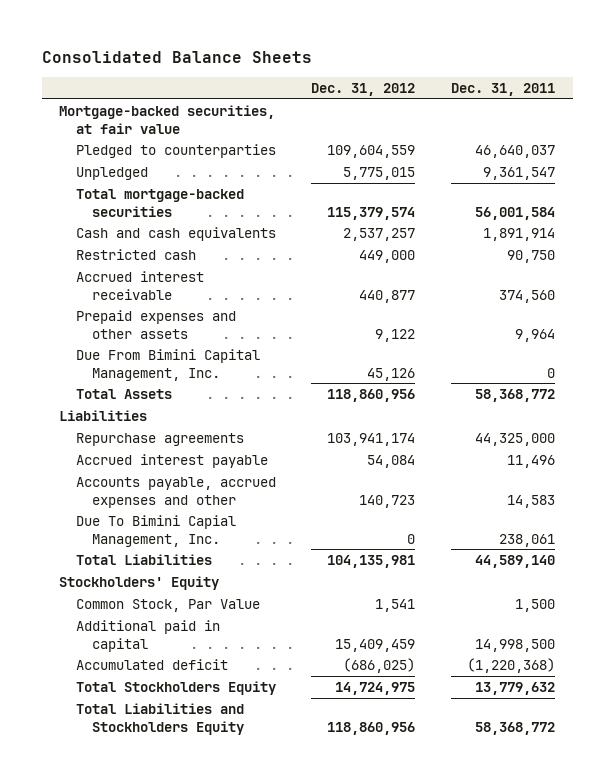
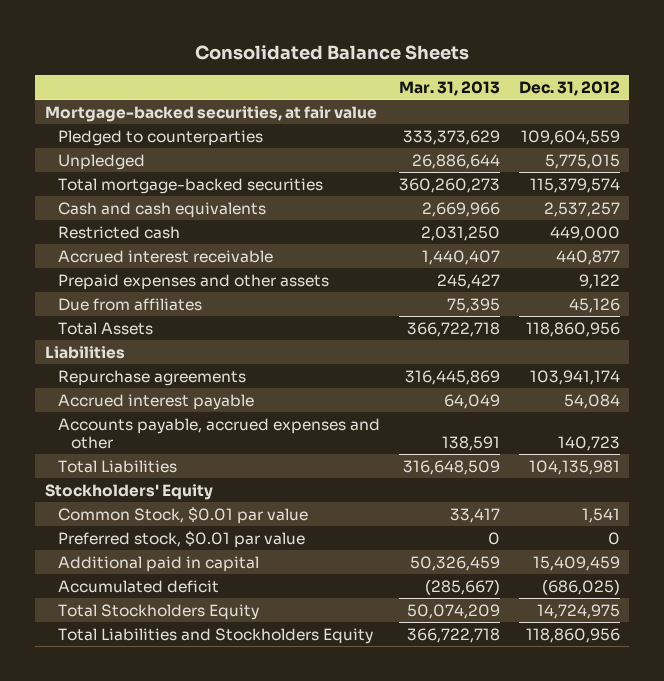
[450,83,555,97] Dec. 31, 2011 -> none
none -> [398,80,500,96] Mar. 31, 2013
[75,348,260,381] Due From Bimini Capital Management, Inc. -> [57,297,202,311] Due from affiliates
[75,514,236,547] Due To Bimini Capial Management, Inc. -> none
[75,598,260,612] Common Stock, Par Value -> [57,506,308,524] Common Stock, $0.01 par value
none -> [57,530,305,548] Preferred stock, $0.01 par value

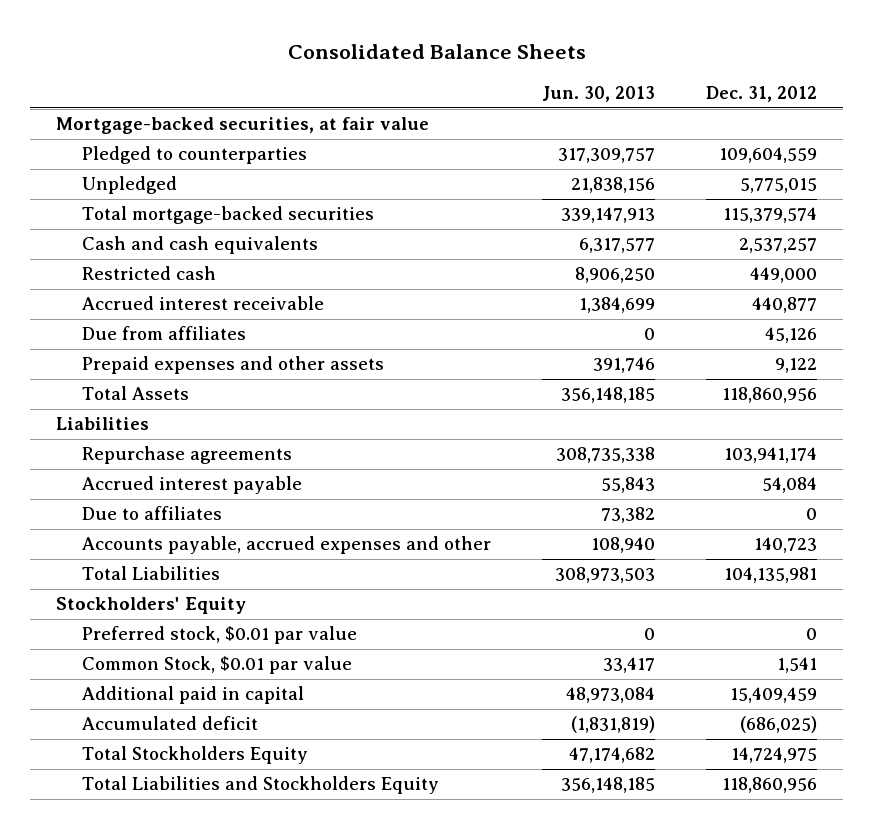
[398,80,500,96] Mar. 31, 2013 -> none
none -> [541,86,655,103] Jun. 30, 2013
[57,273,329,290] Prepaid expenses and other assets -> [81,356,384,375] Prepaid expenses and other assets
none -> [81,506,222,521] Due to affiliates
[57,506,308,524] Common Stock, $0.01 par value -> [81,656,352,675] Common Stock, $0.01 par value

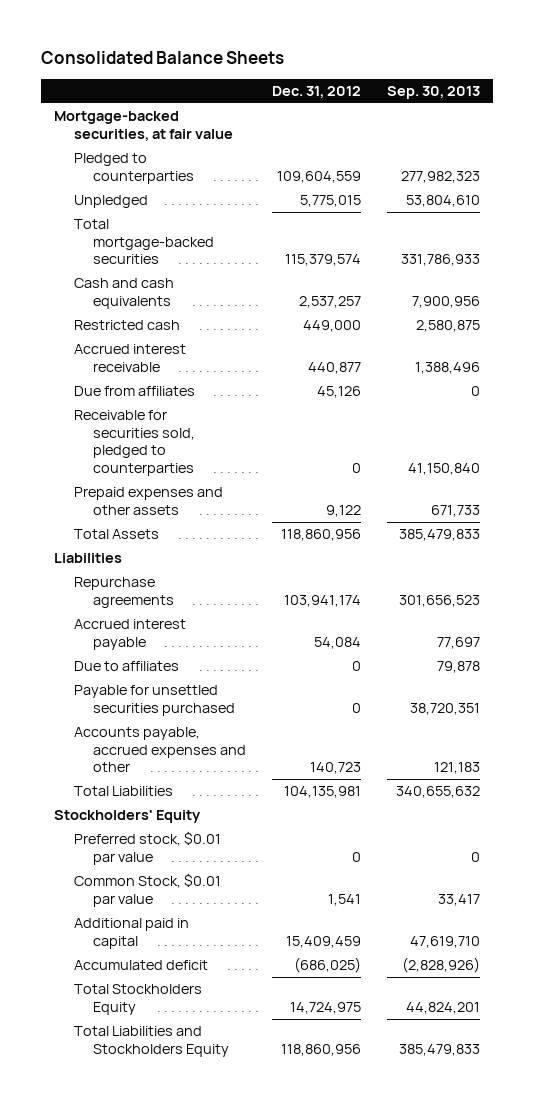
[541,86,655,103] Jun. 30, 2013 -> none
none -> [386,86,480,100] Sep. 30, 2013
none -> [73,410,196,477] Receivable for securities sold, pledged to counterparties
none -> [73,685,236,716] Payable for unsettled securities purchased

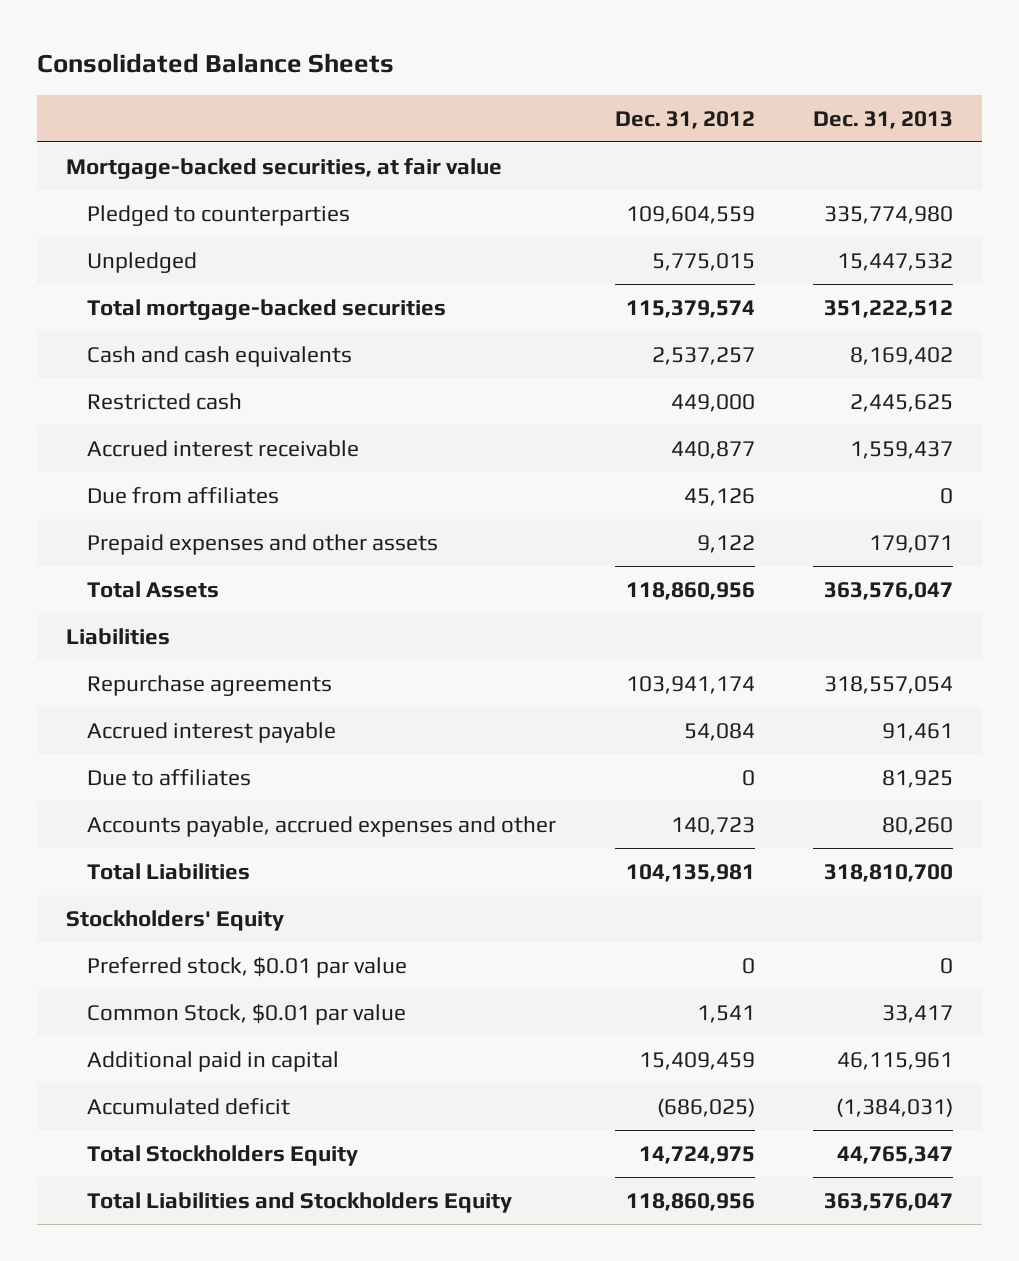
[386,86,480,100] Sep. 30, 2013 -> none
none -> [813,110,954,129] Dec. 31, 2013
[73,410,196,477] Receivable for securities sold, pledged to counterparties -> none
[73,685,236,716] Payable for unsettled securities purchased -> none

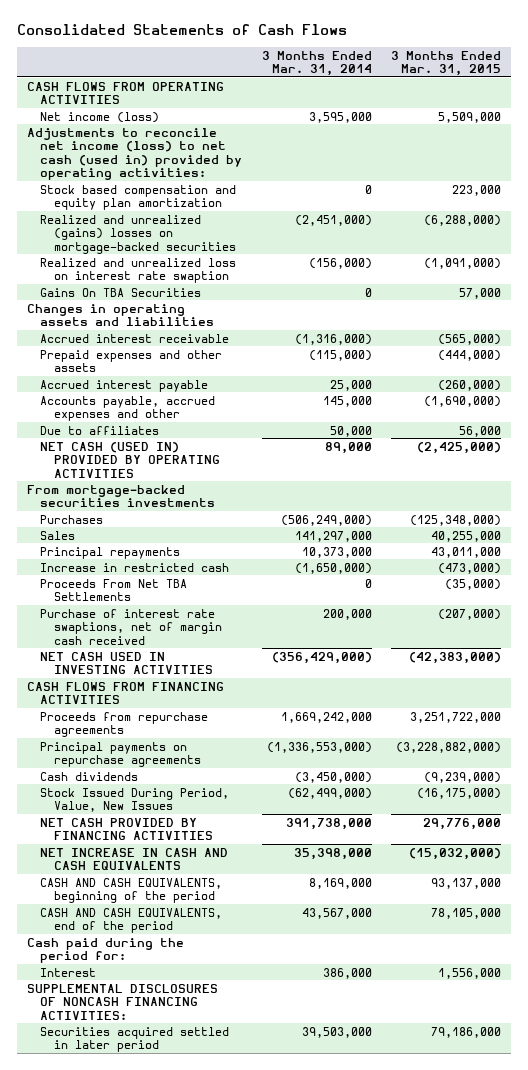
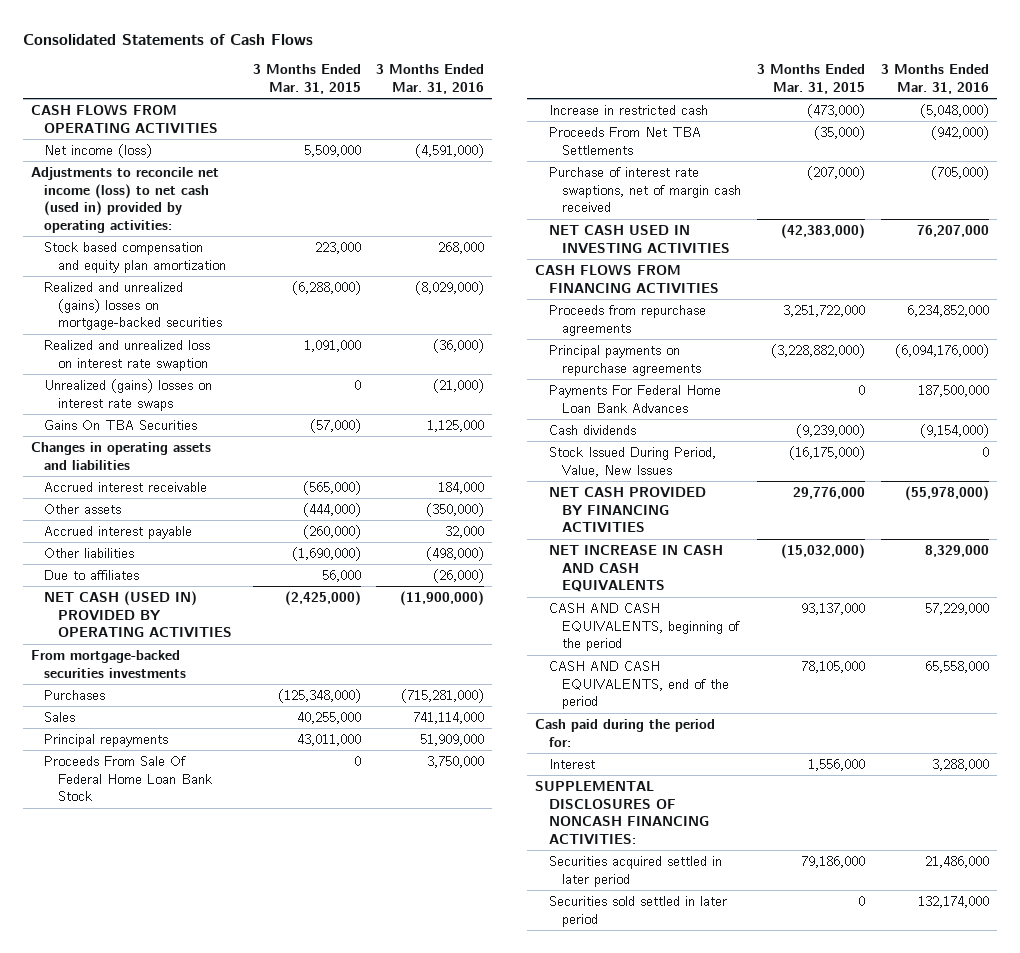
[261,50,372,77] 3 Months Ended Mar. 31, 2014 -> none
none -> [376,64,485,95] 3 Months Ended Mar. 31, 2016
[424,257,502,269] (1,091,000) -> [303,339,361,352] 1,091,000
none -> [44,378,213,411] Unrealized (gains) losses on interest rate swaps
[459,287,502,299] 57,000 -> [309,418,361,433] (57,000)
[40,349,223,373] Prepaid expenses and other assets -> [44,503,122,514] Other assets
[40,395,216,422] Accounts payable, accrued expenses and other -> [44,547,135,558] Other liabilities
none -> [44,755,212,802] Proceeds From Sale Of Federal Home Loan Bank Stock
none -> [548,384,721,413] Payments For Federal Home Loan Bank Advances
none -> [548,895,727,927] Securities sold settled in later period

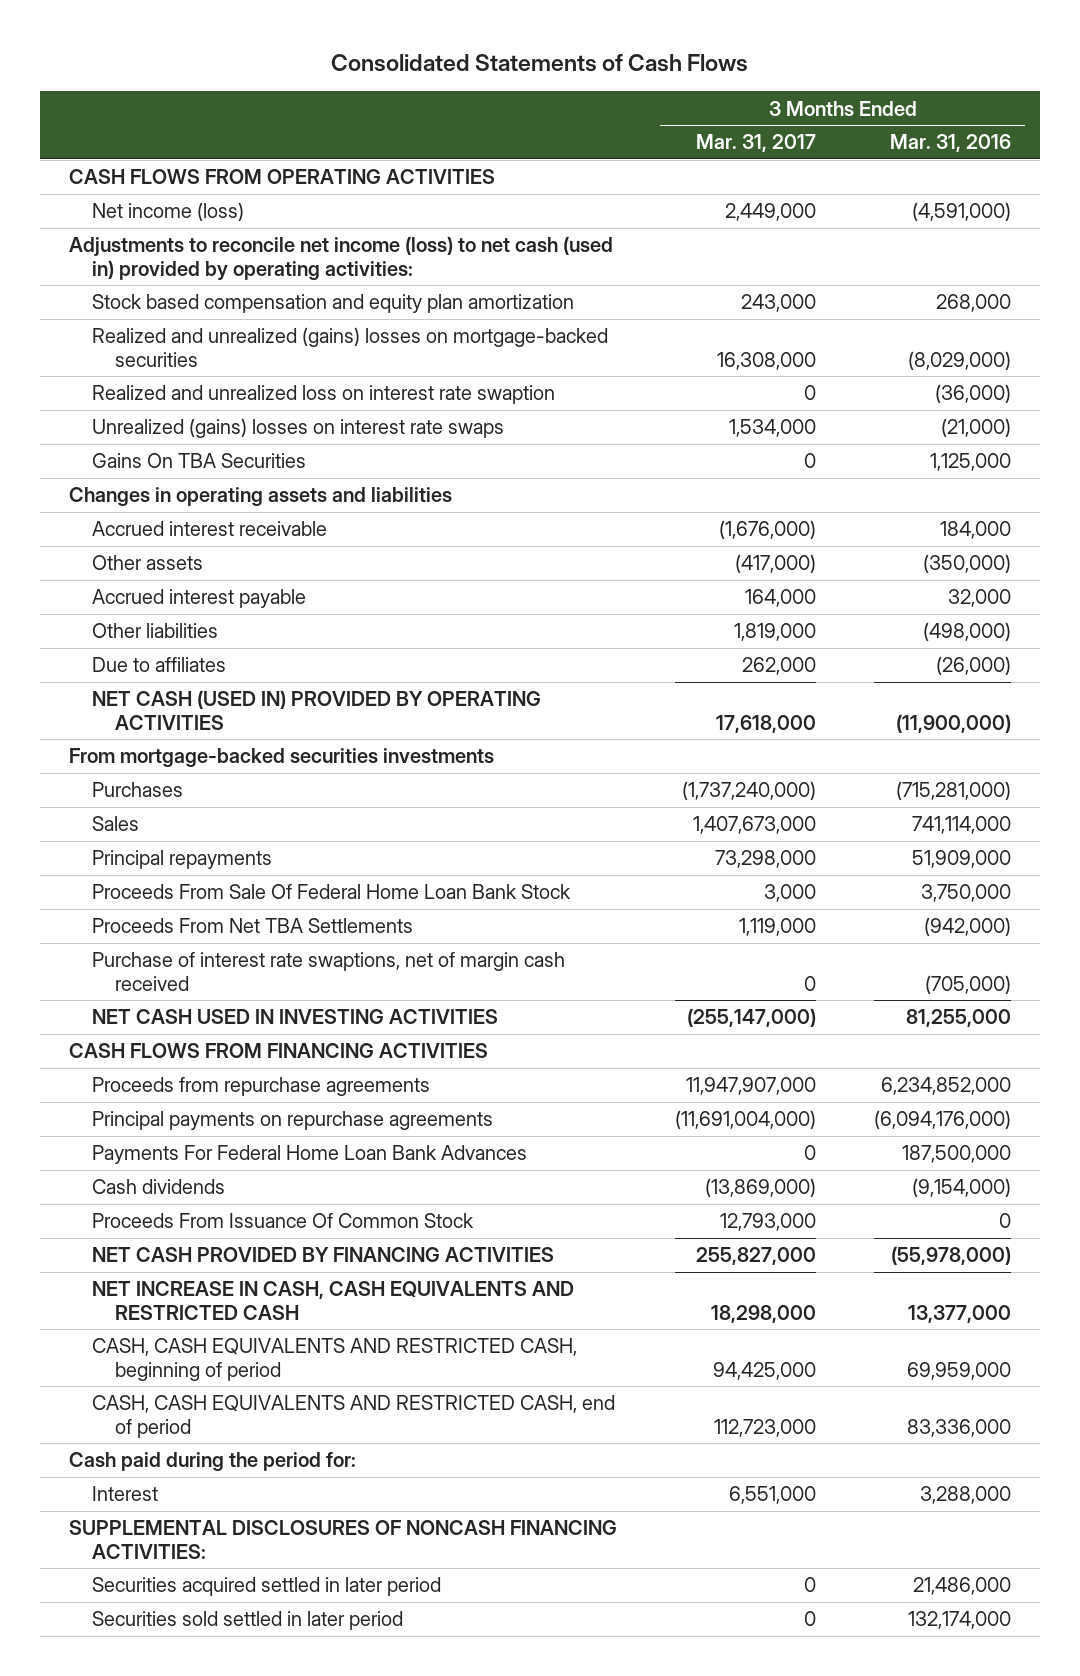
[252,64,361,95] 3 Months Ended Mar. 31, 2015 -> none
none -> [695,134,816,153] Mar. 31, 2017
[548,104,708,115] Increase in restricted cash -> none
[916,224,989,237] 76,207,000 -> [905,1009,1011,1028] 81,255,000
[548,446,716,477] Stock Issued During Period, Value, New Issues -> none
none -> [91,1213,474,1229] Proceeds From Issuance Of Common Stock
[548,544,723,593] NET INCREASE IN CASH AND CASH EQUIVALENTS -> [91,1281,574,1320] NET INCREASE IN CASH, CASH EQUIVALENTS AND RESTRICTED CASH
[924,544,989,557] 8,329,000 -> [907,1304,1011,1323] 13,377,000
[548,602,740,652] CASH AND CASH EQUIVALENTS, beginning of the period -> [91,1338,577,1381] CASH, CASH EQUIVALENTS AND RESTRICTED CASH, beginning of period
[924,602,989,615] 57,229,000 -> [906,1361,1011,1380] 69,959,000
[548,660,729,710] CASH AND CASH EQUIVALENTS, end of the period -> [91,1395,615,1438] CASH, CASH EQUIVALENTS AND RESTRICTED CASH, end of period
[924,660,989,673] 65,558,000 -> [906,1418,1011,1437] 83,336,000

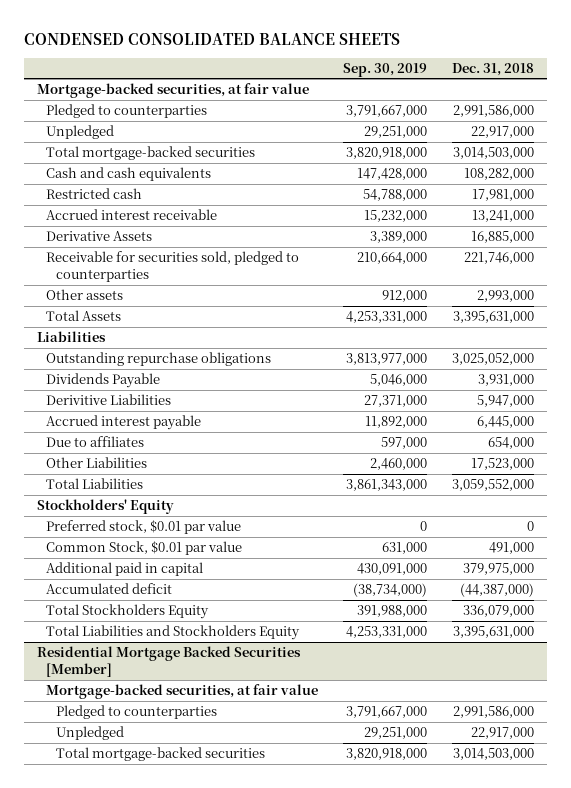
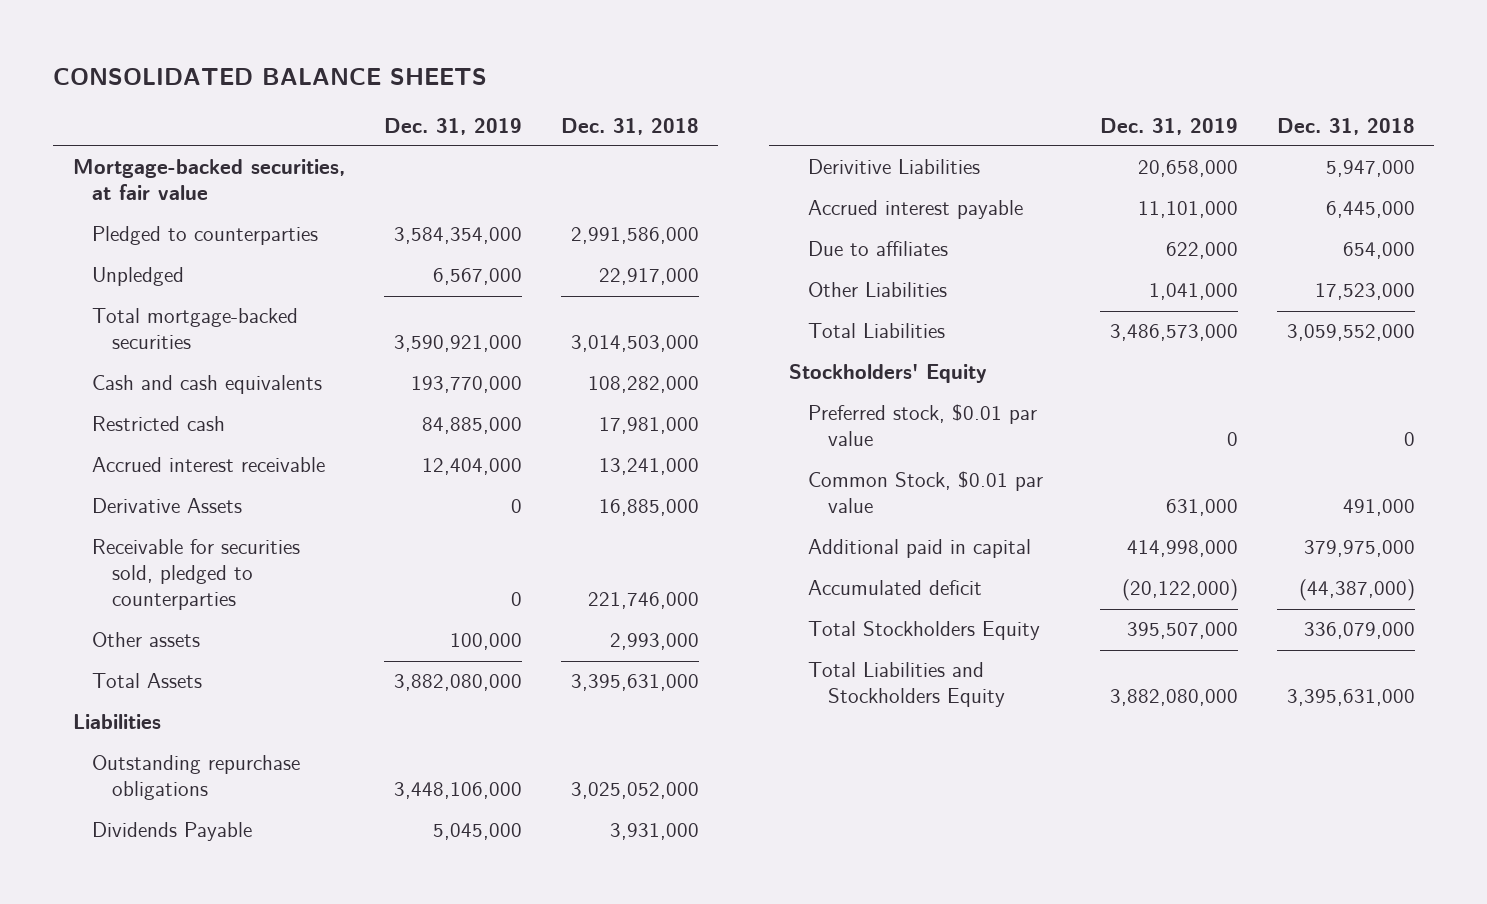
[24,32,401,45] CONDENSED CONSOLIDATED BALANCE SHEETS -> [53,67,488,85] CONSOLIDATED BALANCE SHEETS
[343,62,428,77] Sep. 30, 2019 -> none
none -> [383,117,522,135] Dec. 31, 2019
[36,646,301,678] Residential Mortgage Backed Securities [Member] -> none
[46,684,319,700] Mortgage-backed securities, at fair value -> none
[55,705,217,720] Pledged to counterparties -> none
[55,726,124,741] Unpledged -> none
[55,747,265,762] Total mortgage-backed securities -> none

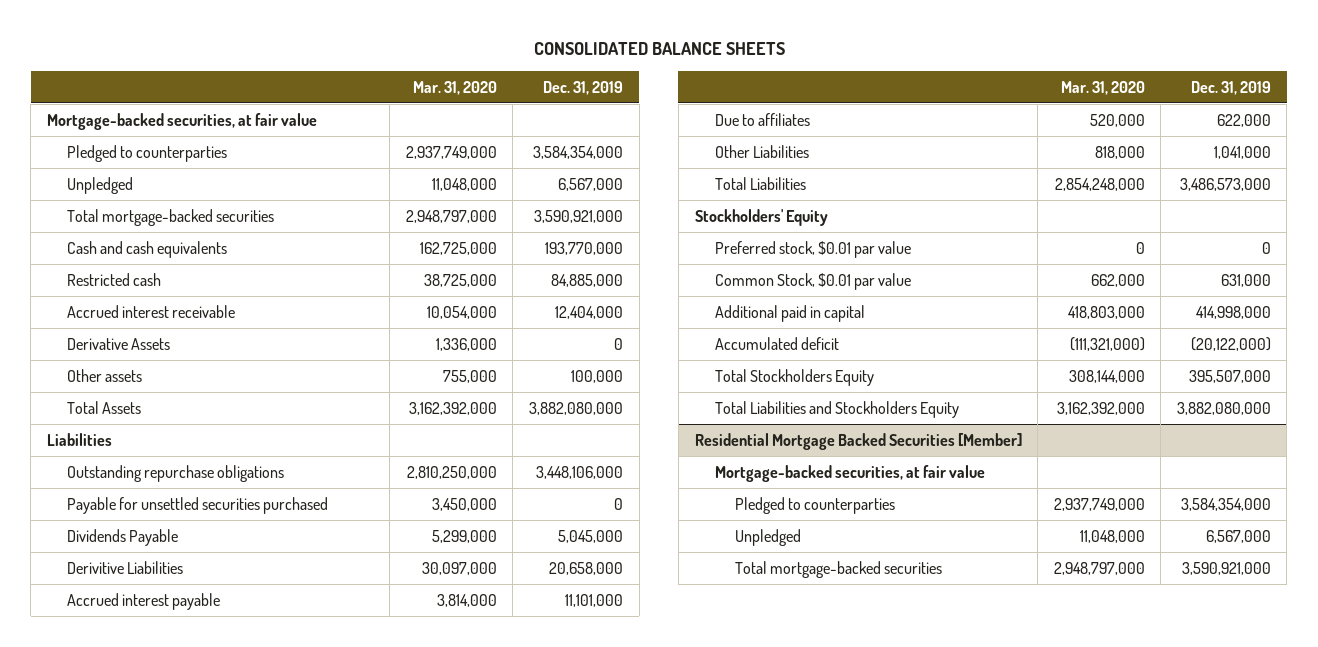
[560,117,699,135] Dec. 31, 2018 -> none
none -> [412,80,497,95] Mar. 31, 2020
[92,539,301,611] Receivable for securities sold, pledged to counterparties -> none
none -> [66,496,328,514] Payable for unsettled securities purchased
none -> [694,432,1022,450] Residential Mortgage Backed Securities [Member]
none -> [714,464,985,482] Mortgage-backed securities, at fair value
none -> [734,496,895,514] Pledged to counterparties
none -> [734,528,801,546] Unpledged
none -> [734,560,942,578] Total mortgage-backed securities

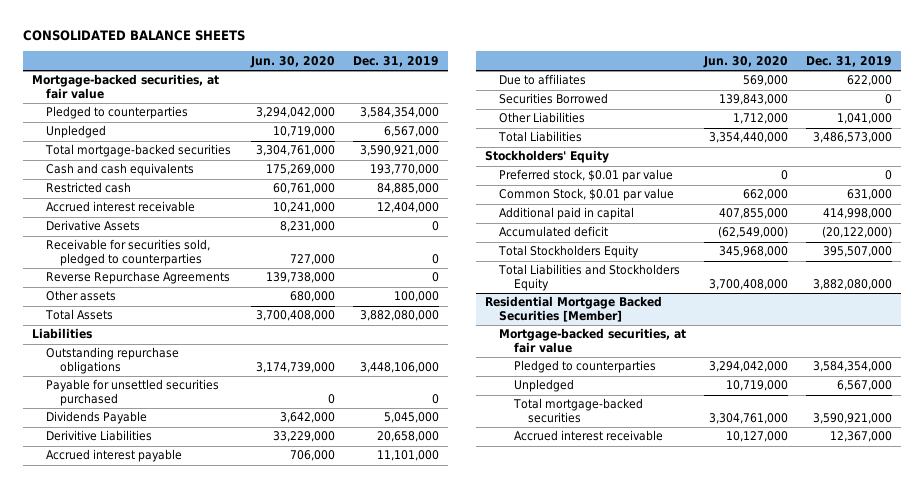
[412,80,497,95] Mar. 31, 2020 -> none
none -> [249,55,335,68] Jun. 30, 2020
none -> [45,239,210,267] Receivable for securities sold, pledged to counterparties
none -> [45,271,230,285] Reverse Repurchase Agreements
none -> [499,93,609,105] Securities Borrowed
none -> [513,430,663,442] Accrued interest receivable

